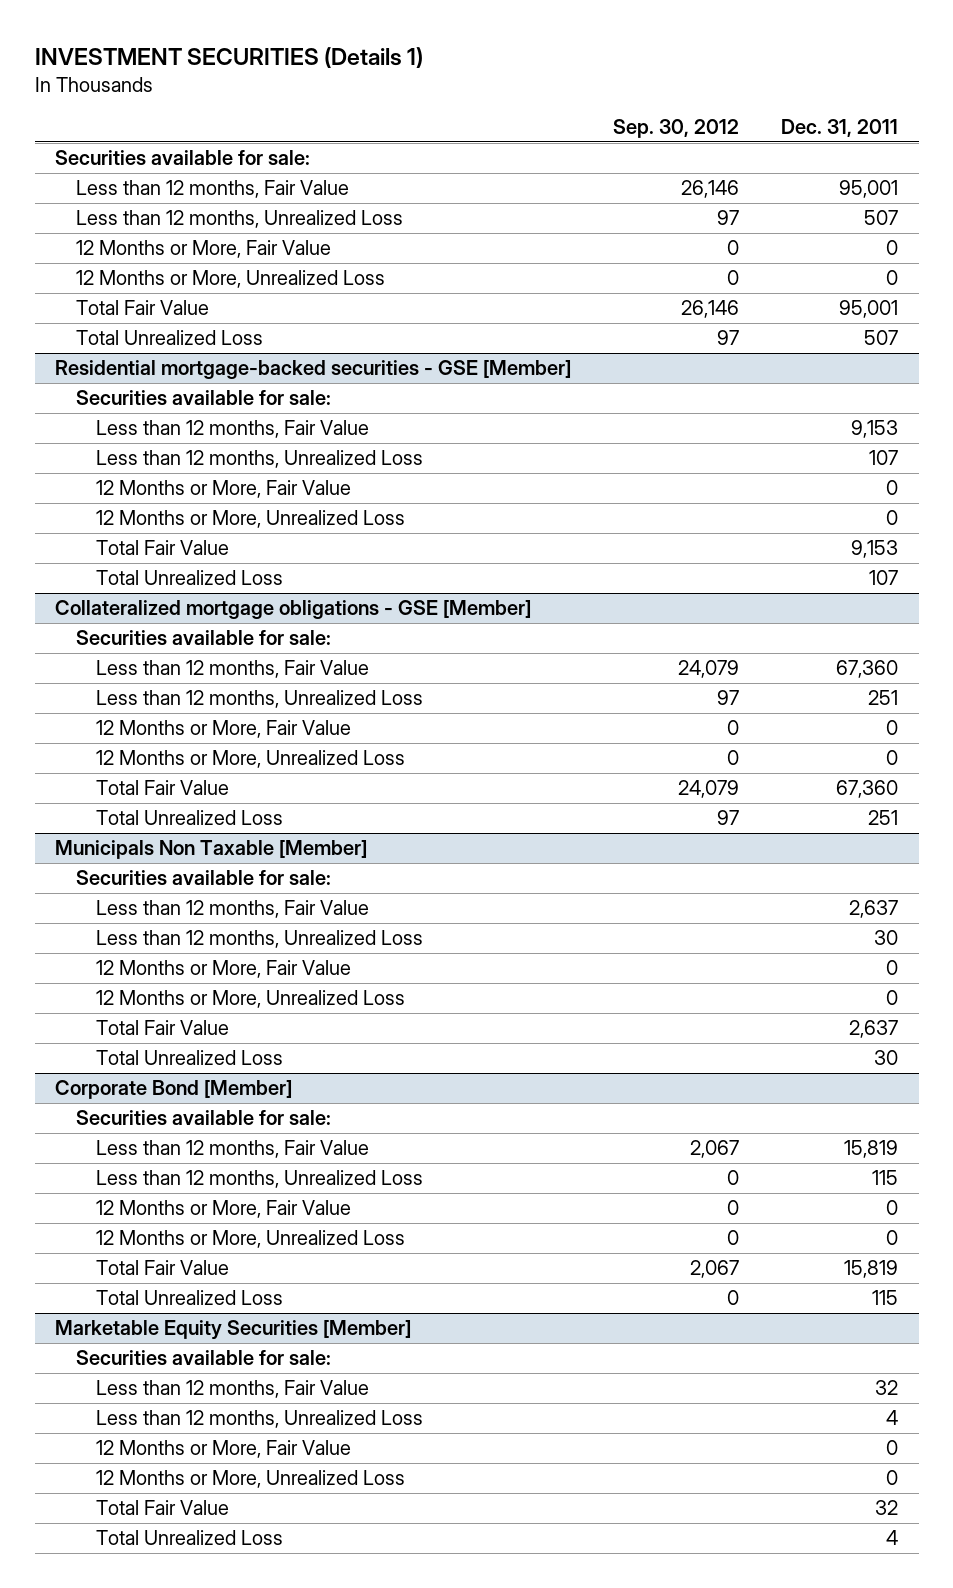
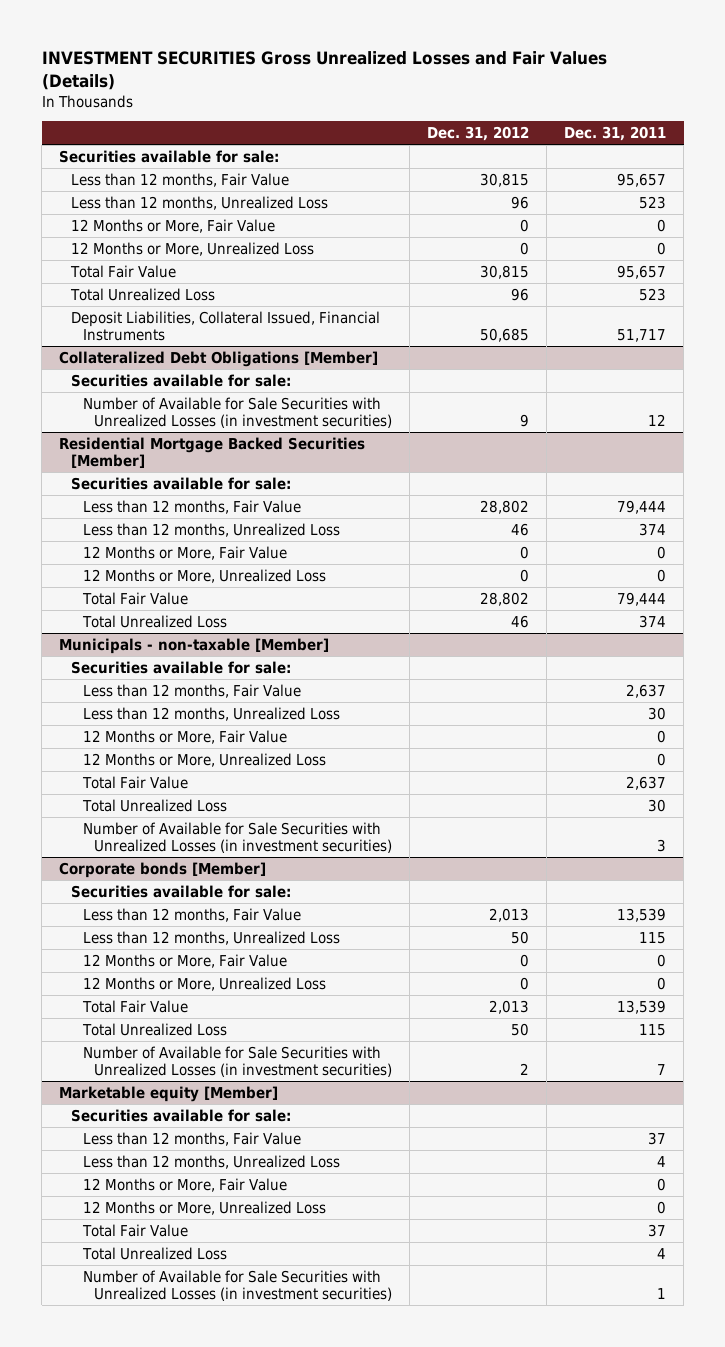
[34,47,423,69] INVESTMENT SECURITIES (Details 1) -> [41,51,607,90] INVESTMENT SECURITIES Gross Unrealized Losses and Fair Values (Details)
[613,119,740,139] Sep. 30, 2012 -> none
none -> [427,125,530,141] Dec. 31, 2012
[838,180,898,199] 95,001 -> [617,172,667,187] 95,657
[863,210,898,226] 507 -> [639,195,667,209] 523
[55,360,572,380] Residential mortgage-backed securities - GSE [Member] -> none
[838,300,898,319] 95,001 -> [617,264,667,279] 95,657
[863,330,898,346] 507 -> [639,287,667,301] 523
none -> [70,310,380,341] Deposit Liabilities, Collateral Issued, Financial Instruments
none -> [59,350,379,367] Collateralized Debt Obligations [Member]
[96,420,370,439] Less than 12 months, Fair Value -> none
[96,450,424,469] Less than 12 months, Unrealized Loss -> none
[96,480,352,499] 12 Months or More, Fair Value -> none
[96,510,406,529] 12 Months or More, Unrealized Loss -> none
[96,540,230,556] Total Fair Value -> none
[96,570,284,586] Total Unrealized Loss -> none
[55,600,532,620] Collateralized mortgage obligations - GSE [Member] -> none
none -> [82,396,393,428] Number of Available for Sale Securities with Unrealized Losses (in investment securities)
none -> [59,436,366,468] Residential Mortgage Backed Securities [Member]
[835,660,898,679] 67,360 -> [617,499,667,514] 79,444
[867,690,898,706] 251 -> [639,522,667,536] 374
[835,780,898,799] 67,360 -> [617,591,667,606] 79,444
[867,810,898,826] 251 -> [639,614,667,628] 374
[55,840,368,860] Municipals Non Taxable [Member] -> [59,637,330,654] Municipals - non-taxable [Member]
none -> [82,821,393,853] Number of Available for Sale Securities with Unrealized Losses (in investment securities)
[55,1080,293,1100] Corporate Bond [Member] -> [59,861,267,878] Corporate bonds [Member]
[843,1140,898,1159] 15,819 -> [617,907,667,922] 13,539
[843,1260,898,1279] 15,819 -> [617,999,667,1014] 13,539
none -> [82,1045,393,1077] Number of Available for Sale Securities with Unrealized Losses (in investment securities)
[55,1320,412,1341] Marketable Equity Securities [Member] -> [59,1085,279,1102] Marketable equity [Member]
[874,1380,898,1396] 32 -> [648,1131,667,1145] 37
[874,1500,898,1516] 32 -> [648,1223,667,1237] 37
none -> [82,1269,393,1301] Number of Available for Sale Securities with Unrealized Losses (in investment securities)

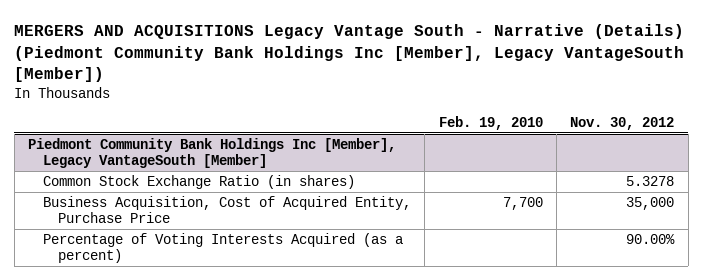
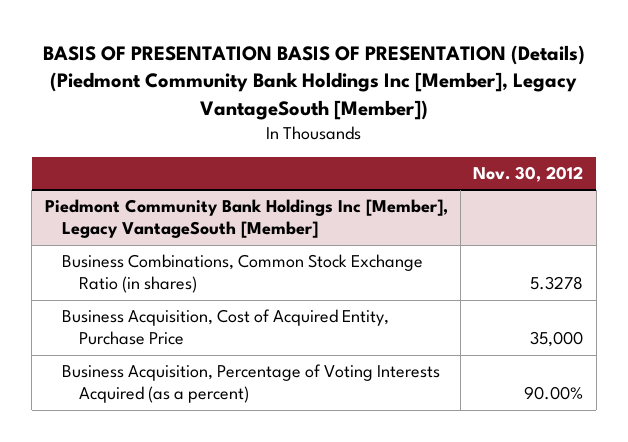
[14,24,685,83] MERGERS AND ACQUISITIONS Legacy Vantage South - Narrative (Details) (Piedmont Community Bank Holdings Inc [Member], Legacy VantageSouth [Member]) -> [42,44,585,121] BASIS OF PRESENTATION BASIS OF PRESENTATION (Details) (Piedmont Community Bank Holdings Inc [Member], Legacy VantageSouth [Member])
[438,115,543,130] Feb. 19, 2010 -> none
[42,175,355,190] Common Stock Exchange Ratio (in shares) -> [61,253,423,294] Business Combinations, Common Stock Exchange Ratio (in shares)
[42,233,403,264] Percentage of Voting Interests Acquired (as a percent) -> [61,363,440,404] Business Acquisition, Percentage of Voting Interests Acquired (as a percent)

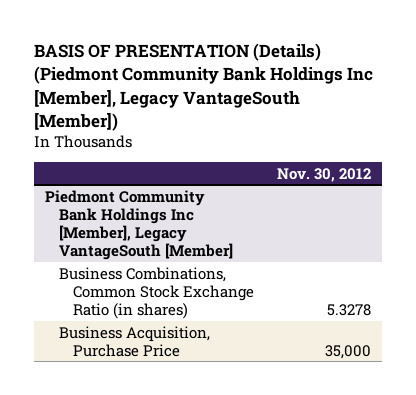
[42,44,585,121] BASIS OF PRESENTATION BASIS OF PRESENTATION (Details) (Piedmont Community Bank Holdings Inc [Member], Legacy VantageSouth [Member]) -> [33,42,373,131] BASIS OF PRESENTATION (Details) (Piedmont Community Bank Holdings Inc [Member], Legacy VantageSouth [Member])
[61,363,440,404] Business Acquisition, Percentage of Voting Interests Acquired (as a percent) -> none
[61,308,389,346] Business Acquisition, Cost of Acquired Entity, Purchase Price -> [59,325,211,357] Business Acquisition, Purchase Price

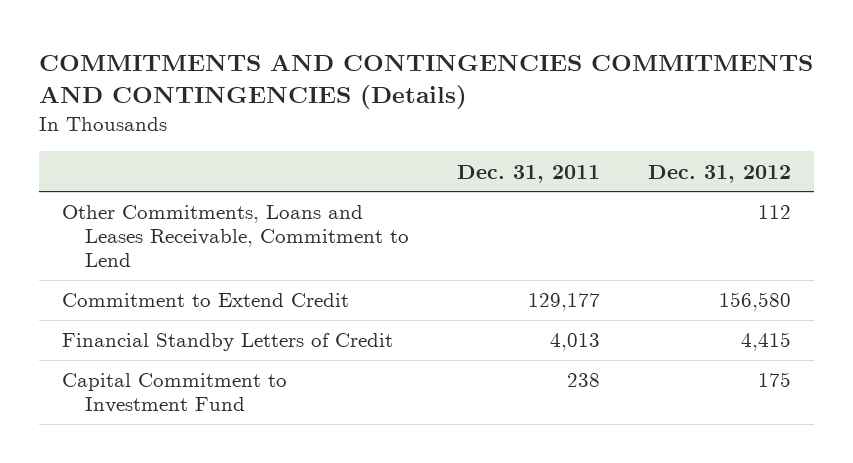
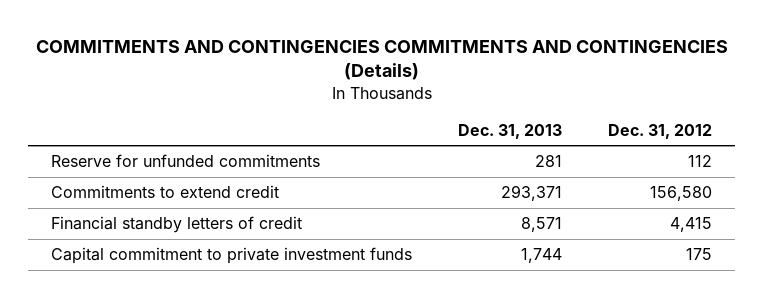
[456,164,600,183] Dec. 31, 2011 -> none
none -> [458,123,563,139] Dec. 31, 2013
[62,205,409,268] Other Commitments, Loans and Leases Receivable, Commitment to Lend -> [51,154,321,168] Reserve for unfunded commitments
[62,293,350,308] Commitment to Extend Credit -> [51,185,280,199] Commitments to extend credit
[62,333,394,352] Financial Standby Letters of Credit -> [51,216,303,234] Financial standby letters of credit
[62,373,288,414] Capital Commitment to Investment Fund -> [51,247,413,265] Capital commitment to private investment funds

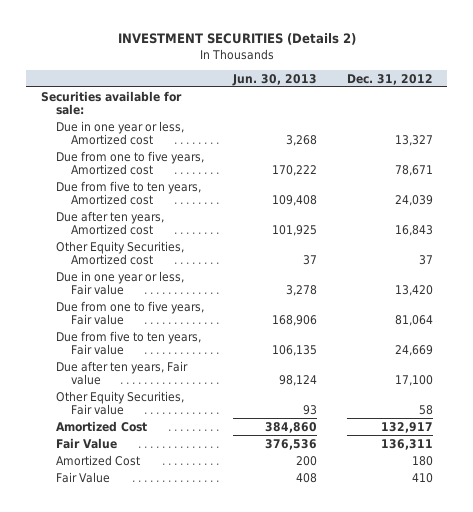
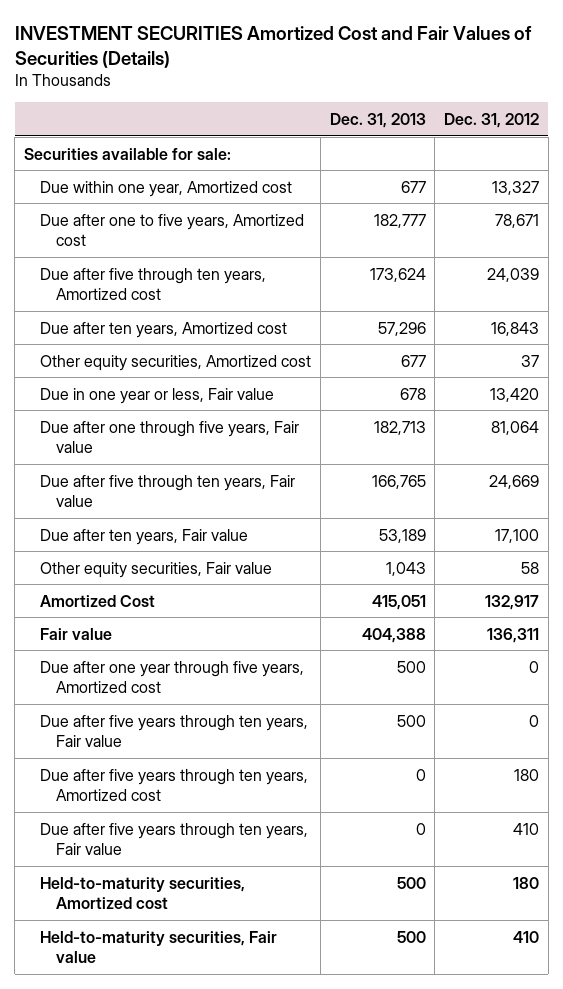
[117,33,356,46] INVESTMENT SECURITIES (Details 2) -> [14,25,532,68] INVESTMENT SECURITIES Amortized Cost and Fair Values of Securities (Details)
[232,73,318,86] Jun. 30, 2013 -> none
none -> [329,112,426,128] Dec. 31, 2013
[56,120,185,146] Due in one year or less, Amortized cost -> [39,180,292,197] Due within one year, Amortized cost
[56,150,205,176] Due from one to five years, Amortized cost -> [39,213,304,247] Due after one to five years, Amortized cost
[56,180,202,206] Due from five to ten years, Amortized cost -> [39,267,266,301] Due after five through ten years, Amortized cost
[56,240,185,266] Other Equity Securities, Amortized cost -> [39,354,311,371] Other equity securities, Amortized cost
[56,300,205,326] Due from one to five years, Fair value -> [39,420,299,454] Due after one through five years, Fair value
[56,330,202,356] Due from five to ten years, Fair value -> [39,474,295,508] Due after five through ten years, Fair value
[56,390,185,416] Other Equity Securities, Fair value -> [39,561,272,578] Other equity securities, Fair value
[56,437,118,449] Fair Value -> [39,627,112,640] Fair value
none -> [39,660,304,694] Due after one year through five years, Amortized cost
none -> [39,714,308,748] Due after five years through ten years, Fair value
[56,454,141,466] Amortized Cost -> [39,768,308,802] Due after five years through ten years, Amortized cost
[56,471,111,483] Fair Value -> [39,822,308,856] Due after five years through ten years, Fair value
none -> [39,876,245,910] Held-to-maturity securities, Amortized cost
none -> [39,930,277,964] Held-to-maturity securities, Fair value

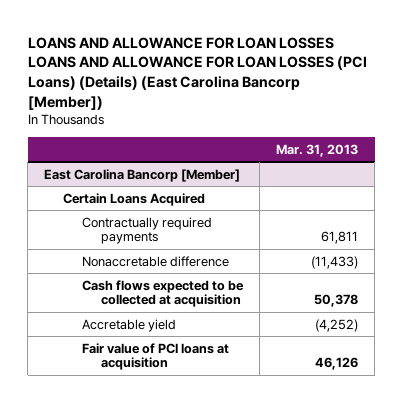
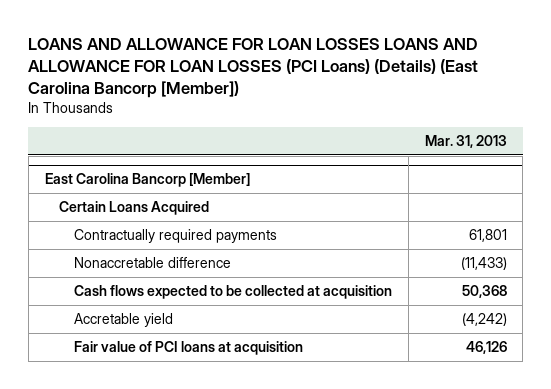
[321,231,359,245] 61,811 -> [468,228,507,242] 61,801
[314,294,359,308] 50,378 -> [461,284,507,298] 50,368
[315,318,359,332] (4,252) -> [461,312,507,326] (4,242)

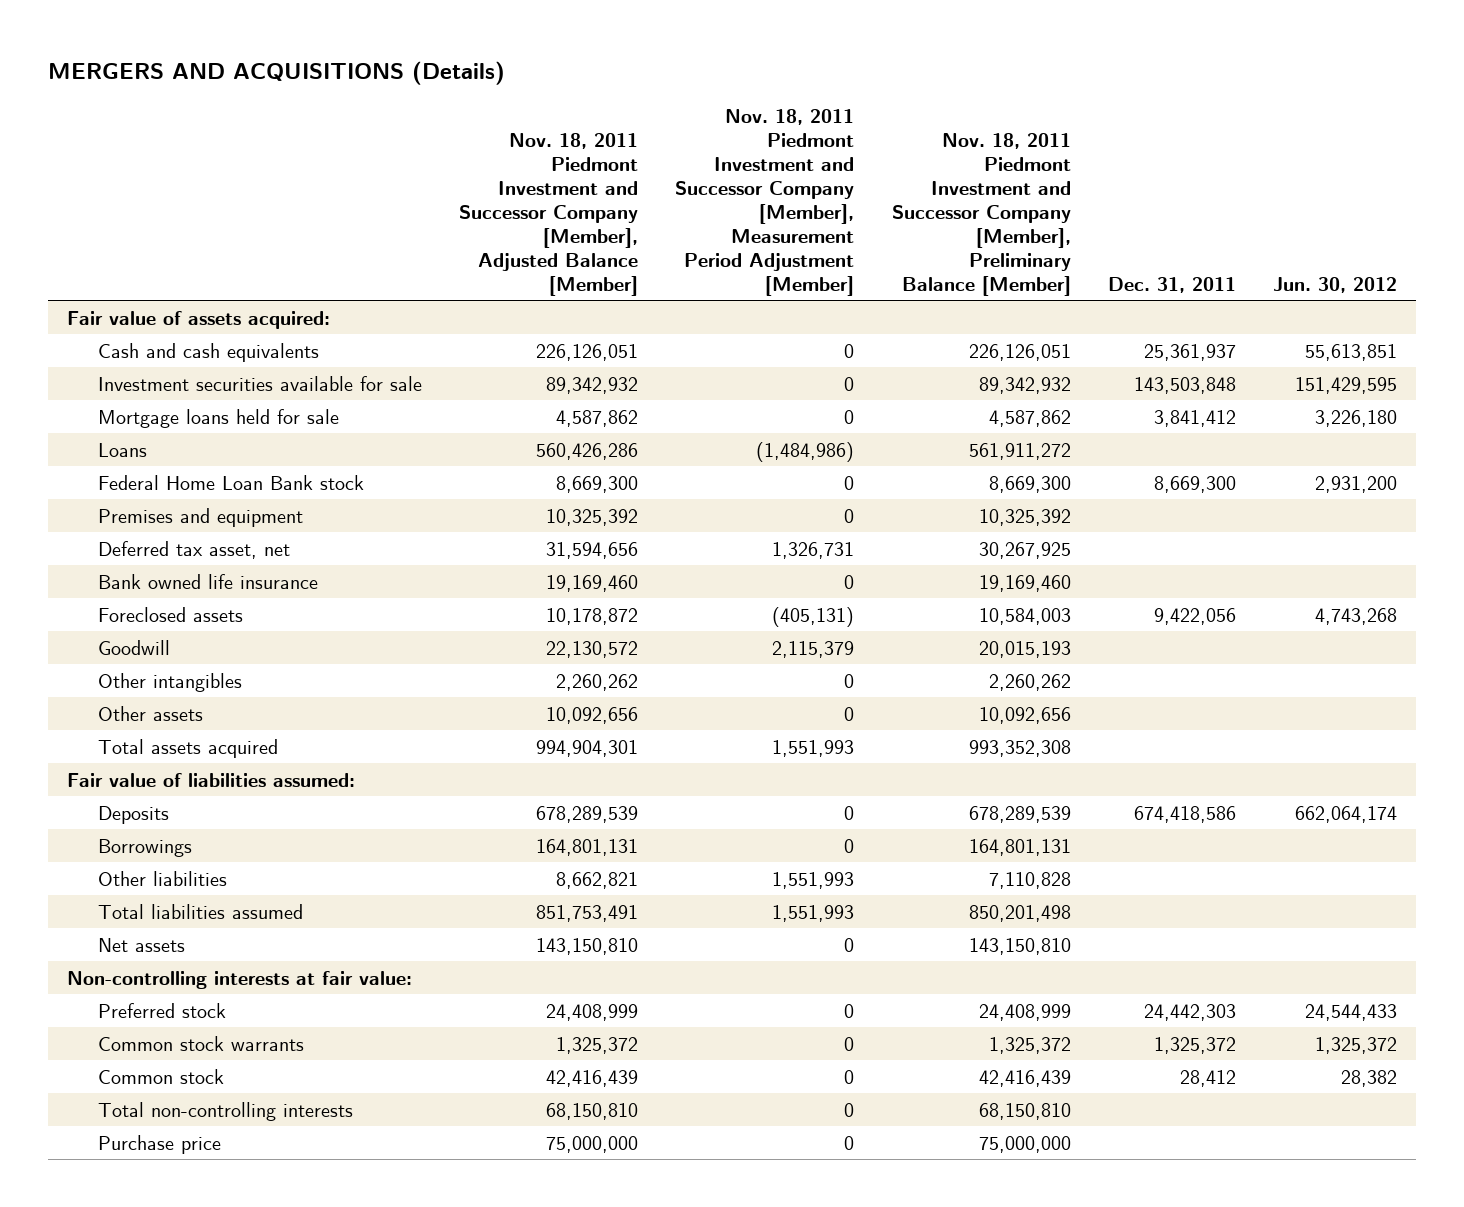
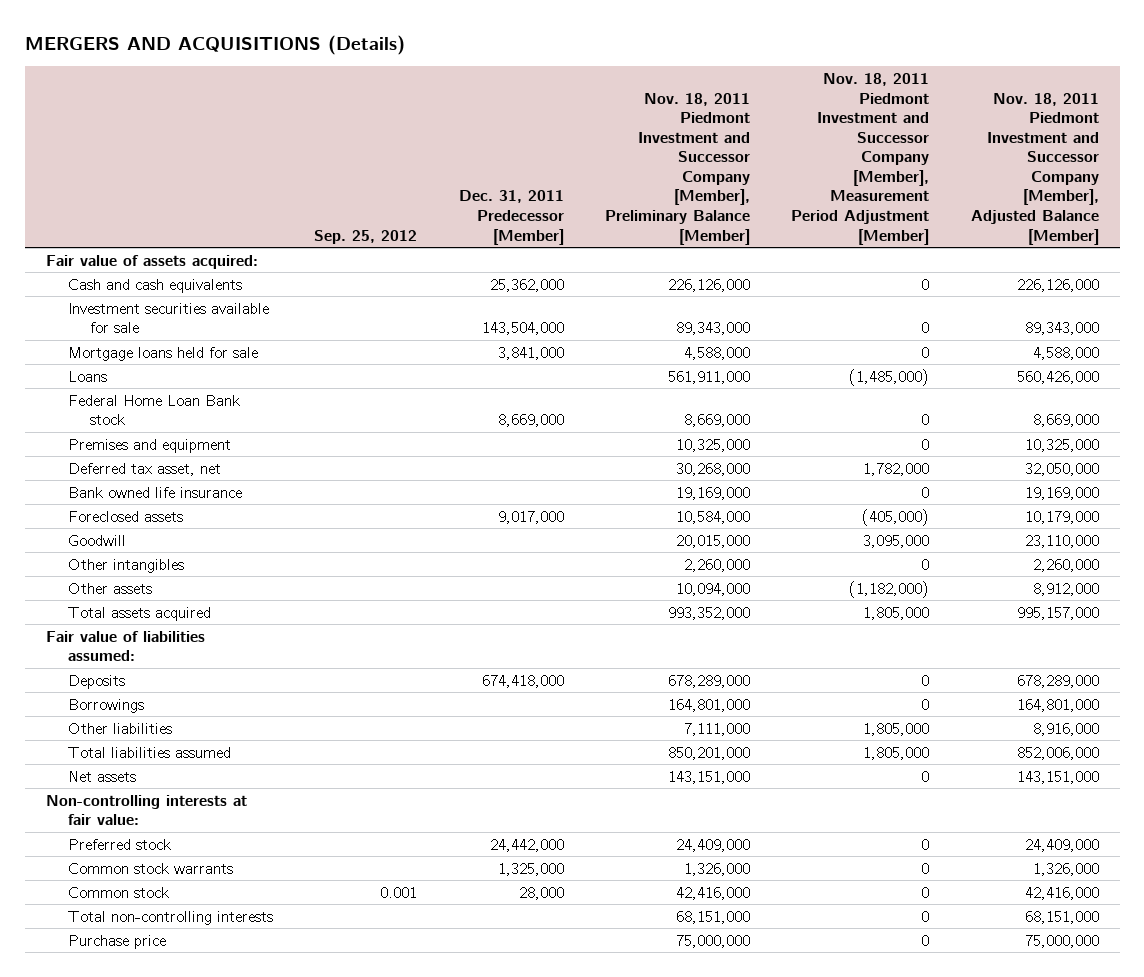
[1107,276,1236,293] Dec. 31, 2011 -> none
[1273,276,1398,293] Jun. 30, 2012 -> none
none -> [314,229,418,244] Sep. 25, 2012
none -> [458,190,564,245] Dec. 31, 2011 Predecessor [Member]
[535,343,638,361] 226,126,051 -> [1016,278,1099,292] 226,126,000
[968,343,1071,361] 226,126,051 -> [668,278,751,292] 226,126,000
[545,376,638,394] 89,342,932 -> [1024,322,1099,336] 89,343,000
[978,376,1071,394] 89,342,932 -> [676,322,751,336] 89,343,000
[555,409,638,427] 4,587,862 -> [1032,346,1099,360] 4,588,000
[988,409,1071,427] 4,587,862 -> [684,346,751,360] 4,588,000
[535,442,638,460] 560,426,286 -> [1016,370,1099,384] 560,426,000
[756,441,855,462] (1,484,986) -> [849,368,930,386] (1,485,000)
[968,442,1071,460] 561,911,272 -> [668,370,751,384] 561,911,000
[555,475,638,493] 8,669,300 -> [1032,414,1099,428] 8,669,000
[988,475,1071,493] 8,669,300 -> [684,414,751,428] 8,669,000
[545,508,638,526] 10,325,392 -> [1024,438,1099,452] 10,325,000
[978,508,1071,526] 10,325,392 -> [676,438,751,452] 10,325,000
[545,541,638,559] 31,594,656 -> [1024,462,1099,476] 32,050,000
[772,541,855,559] 1,326,731 -> [863,462,930,476] 1,782,000
[978,541,1071,559] 30,267,925 -> [676,462,751,476] 30,268,000
[545,574,638,592] 19,169,460 -> [1024,486,1099,500] 19,169,000
[978,574,1071,592] 19,169,460 -> [676,486,751,500] 19,169,000
[545,607,638,625] 10,178,872 -> [1024,510,1099,524] 10,179,000
[772,606,855,627] (405,131) -> [862,508,930,526] (405,000)
[978,607,1071,625] 10,584,003 -> [676,510,751,524] 10,584,000
[545,640,638,658] 22,130,572 -> [1024,534,1099,548] 23,110,000
[772,640,855,658] 2,115,379 -> [863,534,930,548] 3,095,000
[978,640,1071,658] 20,015,193 -> [676,534,751,548] 20,015,000
[555,673,638,691] 2,260,262 -> [1032,558,1099,572] 2,260,000
[988,673,1071,691] 2,260,262 -> [684,558,751,572] 2,260,000
[545,706,638,724] 10,092,656 -> [1032,582,1099,596] 8,912,000
[844,706,855,721] 0 -> [849,580,930,598] (1,182,000)
[978,706,1071,724] 10,092,656 -> [676,582,751,596] 10,094,000
[535,739,638,757] 994,904,301 -> [1016,606,1099,620] 995,157,000
[772,739,855,757] 1,551,993 -> [863,606,930,620] 1,805,000
[968,739,1071,757] 993,352,308 -> [668,606,751,620] 993,352,000
[535,805,638,823] 678,289,539 -> [1016,674,1099,688] 678,289,000
[968,805,1071,823] 678,289,539 -> [668,674,751,688] 678,289,000
[535,838,638,856] 164,801,131 -> [1016,698,1099,712] 164,801,000
[968,838,1071,856] 164,801,131 -> [668,698,751,712] 164,801,000
[555,871,638,889] 8,662,821 -> [1032,722,1099,736] 8,916,000
[772,871,855,889] 1,551,993 -> [863,722,930,736] 1,805,000
[988,871,1071,889] 7,110,828 -> [684,722,751,736] 7,111,000
[535,904,638,922] 851,753,491 -> [1016,746,1099,760] 852,006,000
[772,904,855,922] 1,551,993 -> [863,746,930,760] 1,805,000
[968,904,1071,922] 850,201,498 -> [668,746,751,760] 850,201,000
[535,937,638,955] 143,150,810 -> [1016,770,1099,784] 143,151,000
[968,937,1071,955] 143,150,810 -> [668,770,751,784] 143,151,000
[545,1003,638,1021] 24,408,999 -> [1024,838,1099,852] 24,409,000
[978,1003,1071,1021] 24,408,999 -> [676,838,751,852] 24,409,000
[555,1036,638,1054] 1,325,372 -> [1032,862,1099,876] 1,326,000
[988,1036,1071,1054] 1,325,372 -> [684,862,751,876] 1,326,000
[545,1069,638,1087] 42,416,439 -> [1024,886,1099,900] 42,416,000
[978,1069,1071,1087] 42,416,439 -> [676,886,751,900] 42,416,000
[545,1102,638,1120] 68,150,810 -> [1024,910,1099,924] 68,151,000
[978,1102,1071,1120] 68,150,810 -> [676,910,751,924] 68,151,000

